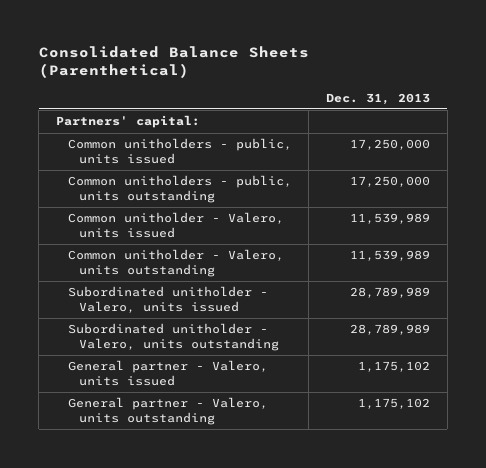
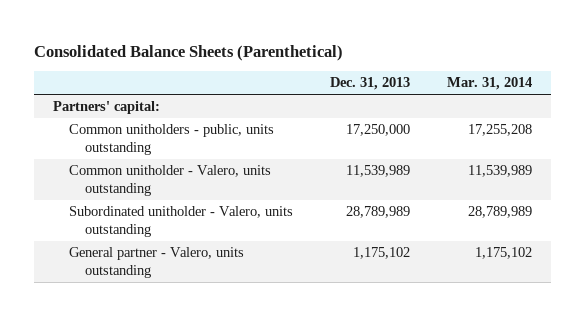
none -> [447,77,533,91] Mar. 31, 2014
[67,138,292,165] Common unitholders - public, units issued -> none
[67,212,284,239] Common unitholder - Valero, units issued -> none
[67,286,268,314] Subordinated unitholder - Valero, units issued -> none
[67,360,268,387] General partner - Valero, units issued -> none

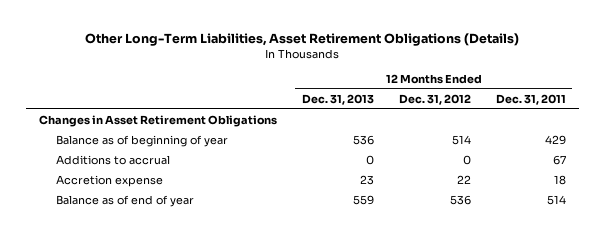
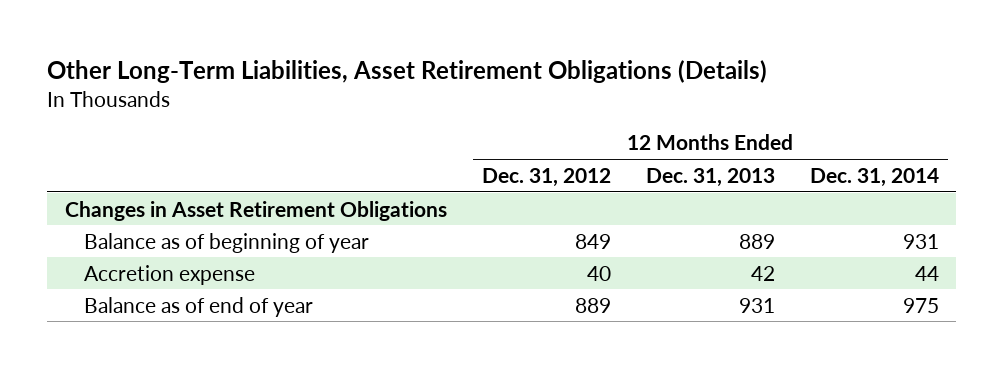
[496,93,567,105] Dec. 31, 2011 -> none
none -> [809,167,939,187] Dec. 31, 2014
[55,154,170,165] Additions to accrual -> none
[352,134,374,145] 536 -> [738,233,775,249] 889
[451,134,471,145] 514 -> [574,233,611,249] 849
[359,174,374,185] 23 -> [750,265,775,281] 42
[456,174,471,184] 22 -> [586,265,611,281] 40
[352,194,374,205] 559 -> [738,297,775,313] 931
[449,194,471,205] 536 -> [574,297,611,313] 889

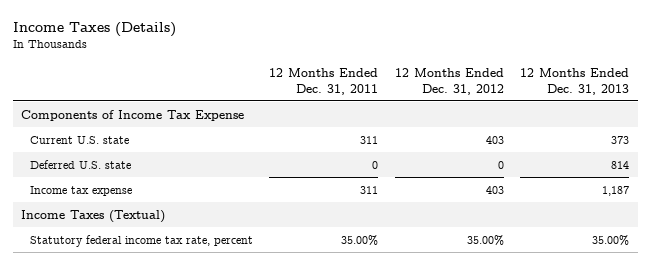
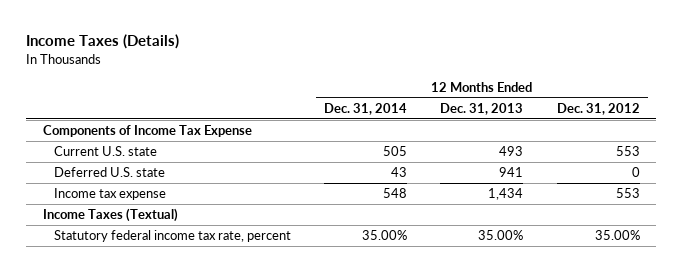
[269,68,379,95] 12 Months Ended Dec. 31, 2011 -> none
none -> [324,102,408,115] Dec. 31, 2014
[485,135,504,144] 403 -> [615,146,640,157] 553
[611,135,630,144] 373 -> [499,146,524,157] 493
[611,160,630,169] 814 -> [499,167,524,178] 941
[485,185,504,194] 403 -> [615,188,640,199] 553
[602,185,630,196] 1,187 -> [488,188,524,201] 1,434

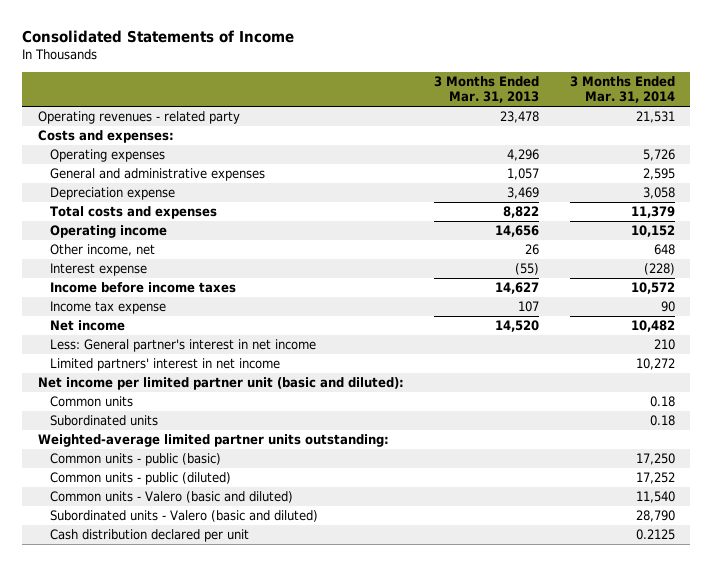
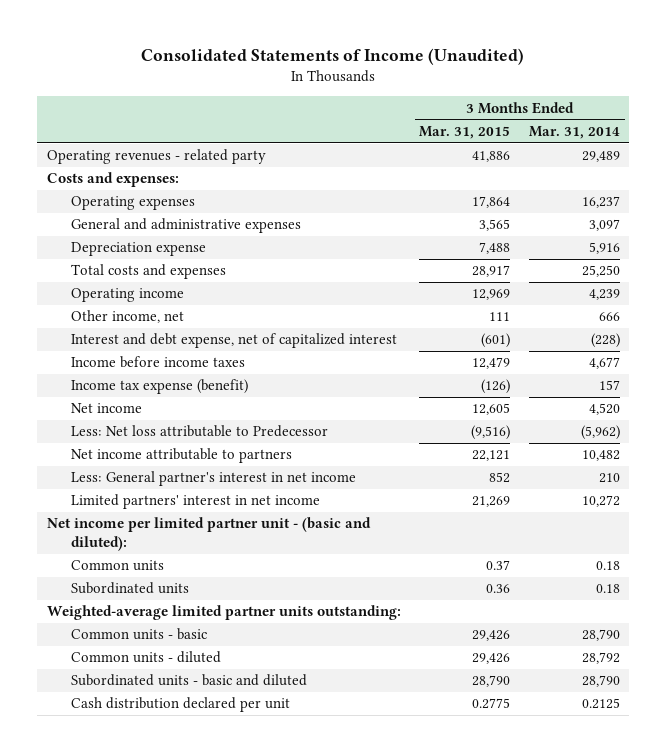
[22,30,295,44] Consolidated Statements of Income -> [141,47,525,65] Consolidated Statements of Income (Unaudited)
[434,75,540,104] 3 Months Ended Mar. 31, 2013 -> none
none -> [419,125,511,139] Mar. 31, 2015
[635,111,675,124] 21,531 -> [582,151,621,163] 29,489
[642,149,675,162] 5,726 -> [582,196,621,209] 16,237
[642,168,675,181] 2,595 -> [589,219,621,232] 3,097
[642,187,675,200] 3,058 -> [589,242,621,255] 5,916
[630,206,675,219] 11,379 -> [582,265,621,278] 25,250
[630,225,675,238] 10,152 -> [589,289,621,301] 4,239
[653,244,675,256] 648 -> [599,312,621,322] 666
[49,263,147,277] Interest expense -> [70,333,397,349] Interest and debt expense, net of capitalized interest
[630,282,675,295] 10,572 -> [589,357,621,370] 4,677
[49,301,166,315] Income tax expense -> [70,379,248,395] Income tax expense (benefit)
[660,301,675,313] 90 -> [599,380,621,391] 157
[630,320,675,333] 10,482 -> [589,403,621,416] 4,520
none -> [70,425,328,438] Less: Net loss attributable to Predecessor
none -> [70,448,292,464] Net income attributable to partners
[37,377,404,391] Net income per limited partner unit (basic and diluted): -> [46,517,371,552] Net income per limited partner unit - (basic and diluted):
[49,491,293,504] Common units - Valero (basic and diluted) -> none
[49,453,221,467] Common units - public (basic) -> [70,628,207,641] Common units - basic
[635,453,675,466] 17,250 -> [582,629,621,642] 28,790
[49,472,231,486] Common units - public (diluted) -> [70,651,221,664] Common units - diluted
[635,472,675,485] 17,252 -> [582,652,621,665] 28,792
[49,510,318,523] Subordinated units - Valero (basic and diluted) -> [70,674,307,687] Subordinated units - basic and diluted

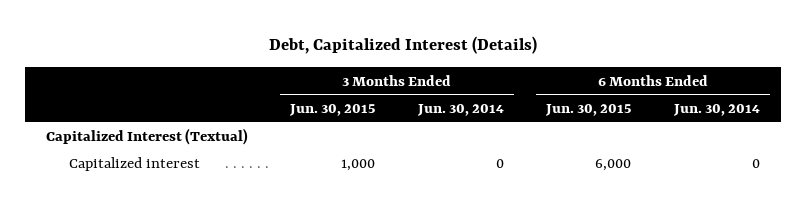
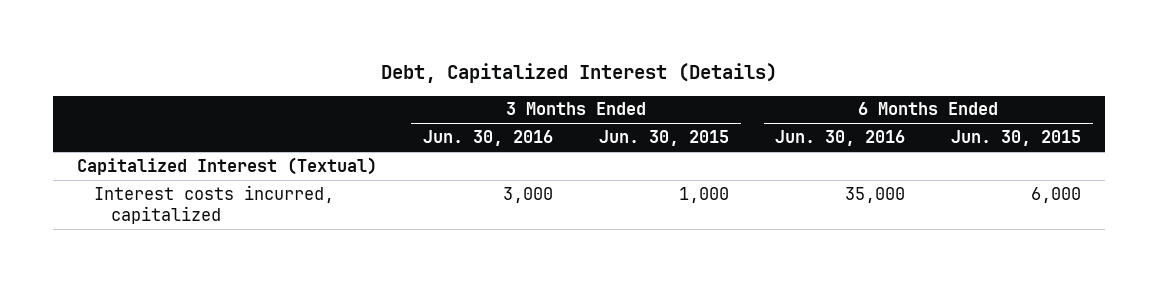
[416,103,504,116] Jun. 30, 2014 -> none
[672,103,760,116] Jun. 30, 2014 -> none
none -> [422,130,553,147] Jun. 30, 2016
none -> [775,130,906,147] Jun. 30, 2016
[68,157,200,172] Capitalized interest -> [93,184,334,224] Interest costs incurred, capitalized

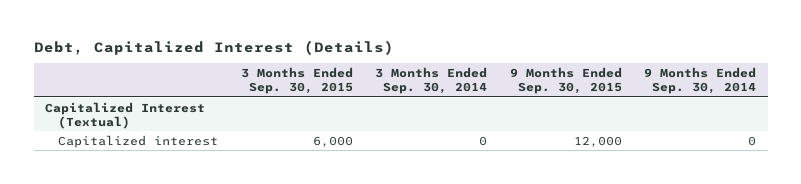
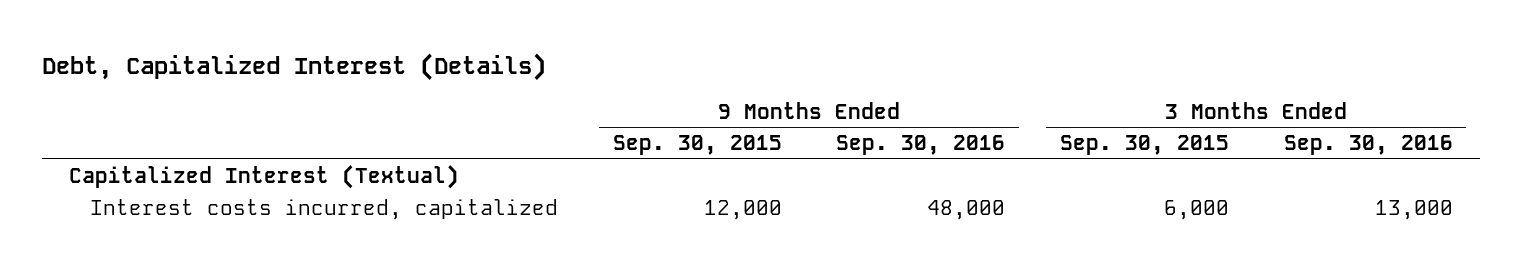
[375,67,488,95] 3 Months Ended Sep. 30, 2014 -> none
[644,67,757,95] 9 Months Ended Sep. 30, 2014 -> none
none -> [836,135,1006,156] Sep. 30, 2016
none -> [1283,135,1453,156] Sep. 30, 2016
[57,134,218,148] Capitalized interest -> [89,199,558,221] Interest costs incurred, capitalized

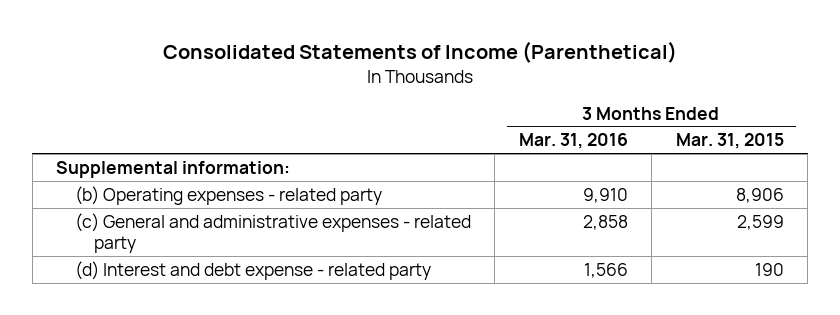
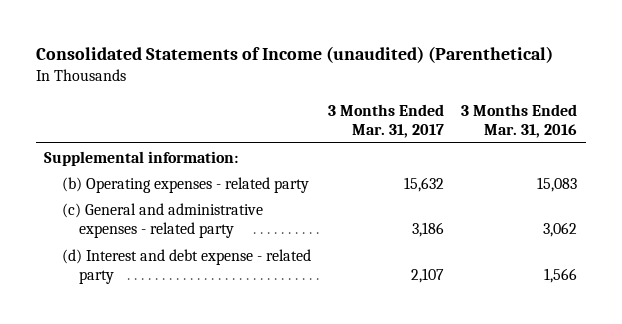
[162,41,677,64] Consolidated Statements of Income (Parenthetical) -> [35,46,553,64] Consolidated Statements of Income (unaudited) (Parenthetical)
[675,133,784,150] Mar. 31, 2015 -> none
none -> [328,103,445,139] 3 Months Ended Mar. 31, 2017
[582,187,628,203] 9,910 -> [537,176,578,192] 15,083
[582,214,628,230] 2,858 -> [543,221,578,237] 3,062

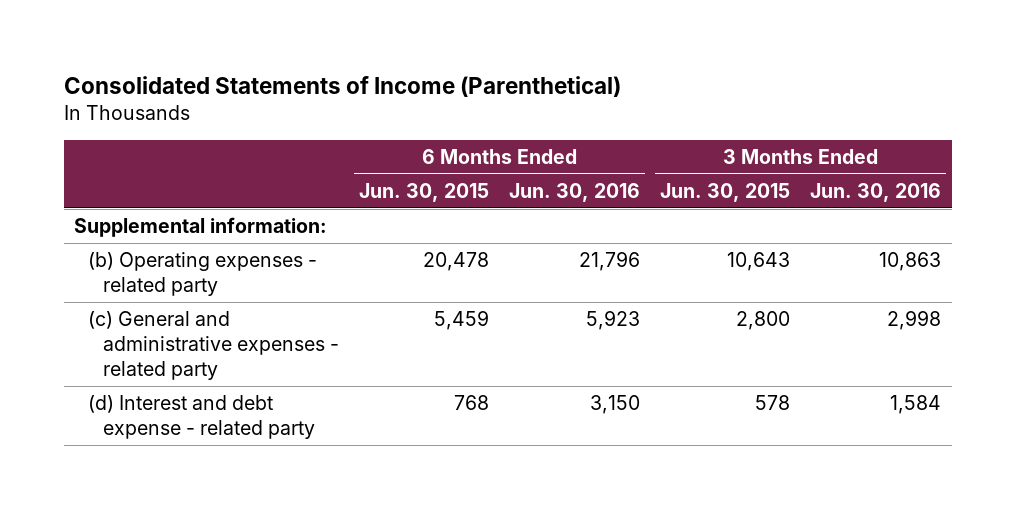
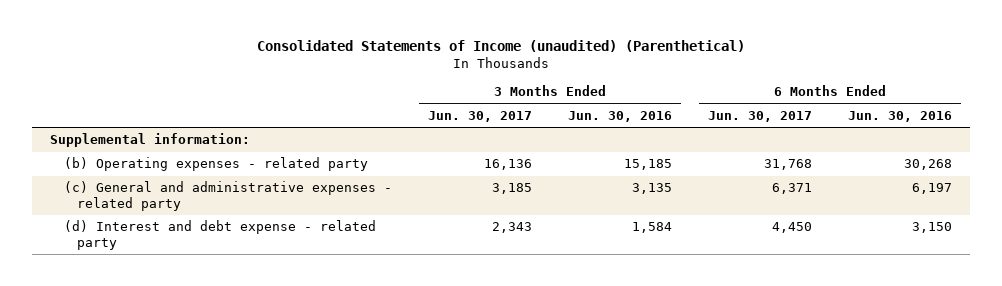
[63,75,621,97] Consolidated Statements of Income (Parenthetical) -> [257,40,746,53] Consolidated Statements of Income (unaudited) (Parenthetical)
[359,182,490,202] Jun. 30, 2015 -> none
[660,182,791,202] Jun. 30, 2015 -> none
none -> [427,111,532,123] Jun. 30, 2017
none -> [708,111,813,123] Jun. 30, 2017
[579,251,641,272] 21,796 -> [904,159,953,171] 30,268
[879,252,942,272] 10,863 -> [623,159,672,171] 15,185
[586,310,641,331] 5,923 -> [912,183,953,195] 6,197
[887,310,942,331] 2,998 -> [631,183,672,195] 3,135

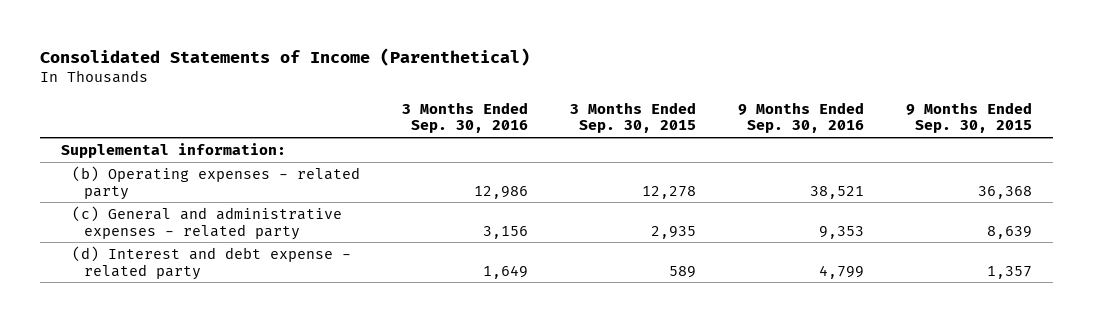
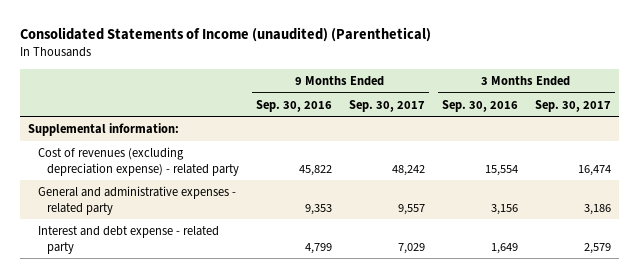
[40,47,531,66] Consolidated Statements of Income (Parenthetical) -> [19,27,431,43] Consolidated Statements of Income (unaudited) (Parenthetical)
[570,101,697,134] 3 Months Ended Sep. 30, 2015 -> none
[905,101,1032,134] 9 Months Ended Sep. 30, 2015 -> none
none -> [348,99,425,112] Sep. 30, 2017
none -> [534,99,611,112] Sep. 30, 2017
[72,165,361,200] (b) Operating expenses - related party -> none
none -> [37,147,239,176] Cost of revenues (excluding depreciation expense) - related party
[72,205,343,240] (c) General and administrative expenses - related party -> [37,186,236,215] General and administrative expenses - related party
[72,245,352,280] (d) Interest and debt expense - related party -> [37,226,219,254] Interest and debt expense - related party

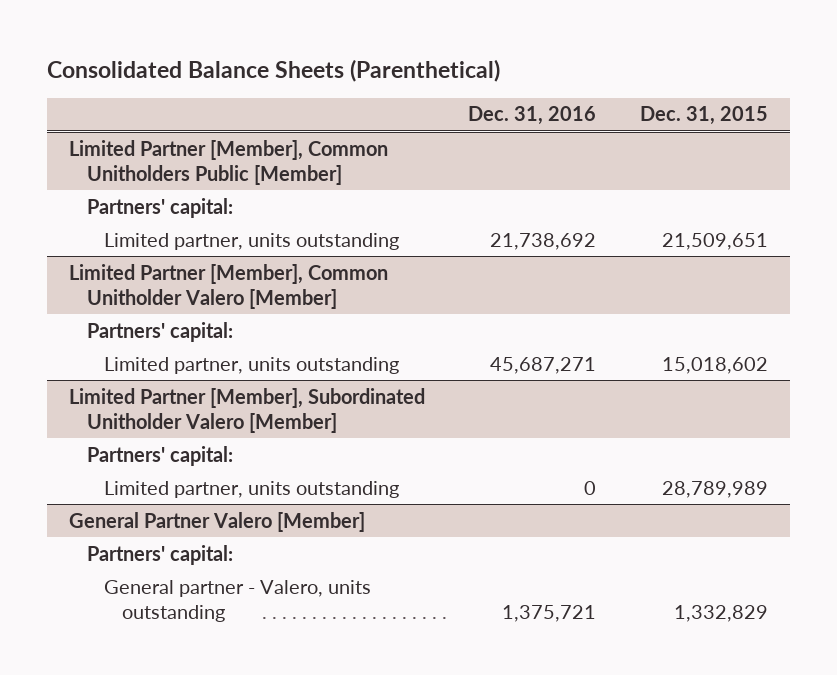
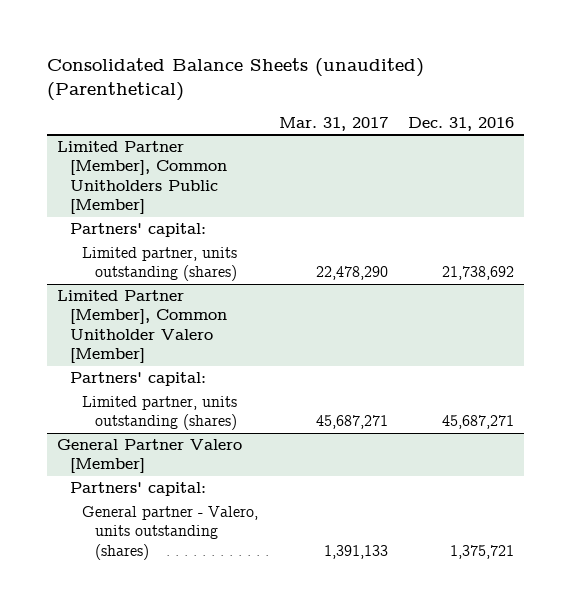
[47,59,501,83] Consolidated Balance Sheets (Parenthetical) -> [46,58,424,102] Consolidated Balance Sheets (unaudited) (Parenthetical)
[639,106,768,126] Dec. 31, 2015 -> none
none -> [278,116,388,131] Mar. 31, 2017
[104,232,400,250] Limited partner, units outstanding -> [82,247,238,282] Limited partner, units outstanding (shares)
[69,387,426,433] Limited Partner [Member], Subordinated Unitholder Valero [Member] -> none
[86,445,233,466] Partners' capital: -> none
[104,480,400,498] Limited partner, units outstanding -> none
[104,356,400,374] Limited partner, units outstanding -> [82,396,238,431] Limited partner, units outstanding (shares)
[104,579,372,622] General partner - Valero, units outstanding -> [82,506,259,560] General partner - Valero, units outstanding (shares)

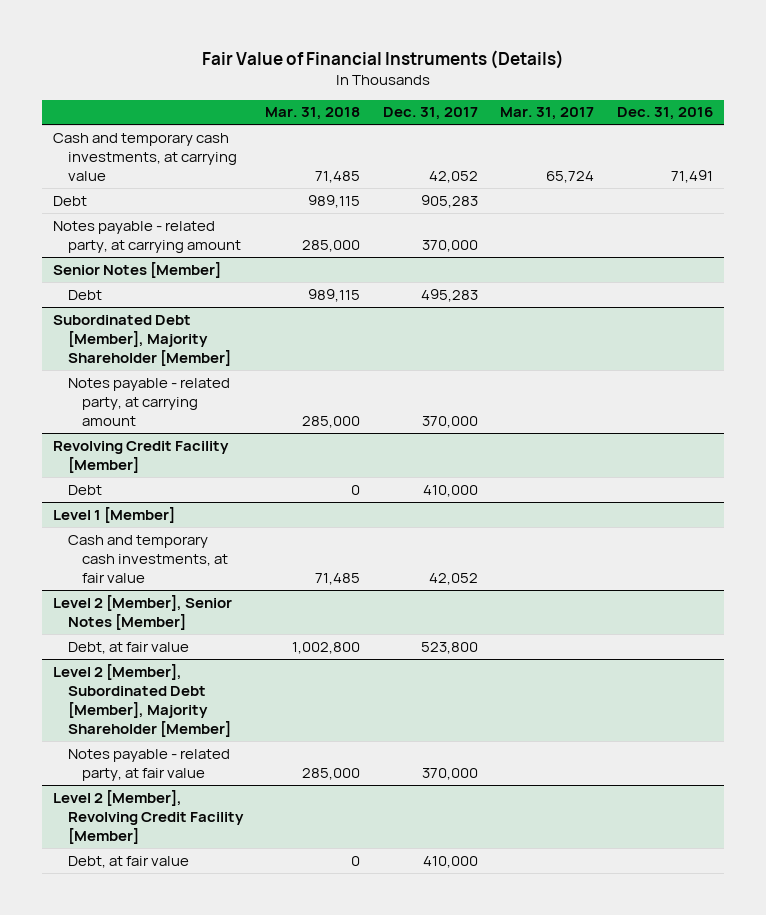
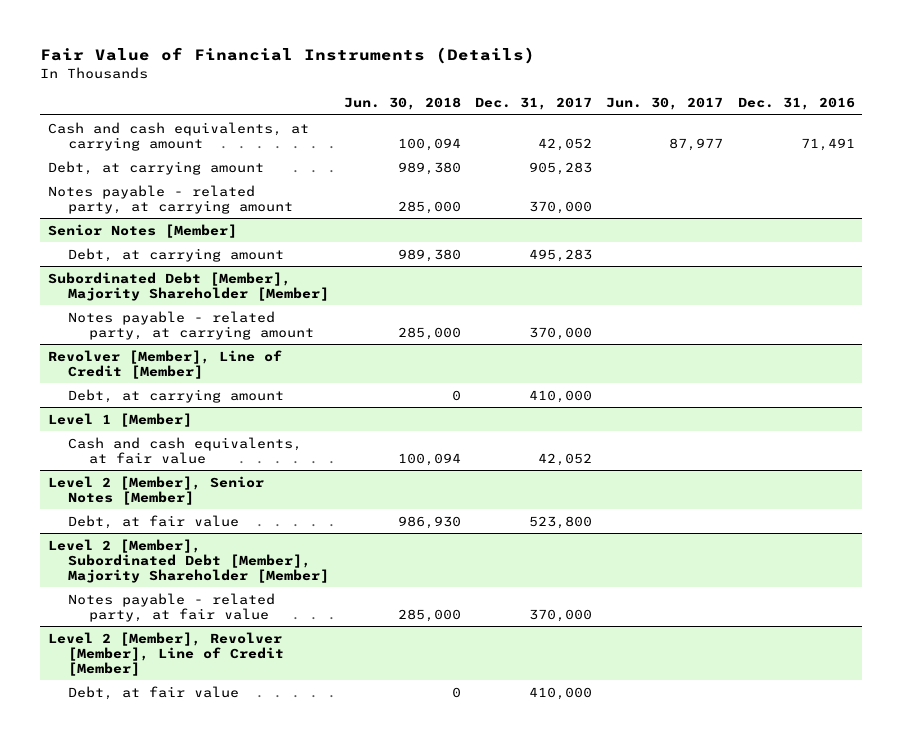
[265,107,361,121] Mar. 31, 2018 -> none
[500,107,595,121] Mar. 31, 2017 -> none
none -> [343,97,461,111] Jun. 30, 2018
none -> [606,97,724,111] Jun. 30, 2017
[53,132,237,181] Cash and temporary cash investments, at carrying value -> [47,121,309,151] Cash and cash equivalents, at carrying amount
[53,195,88,206] Debt -> [47,160,264,175] Debt, at carrying amount
[67,289,102,300] Debt -> [68,247,285,262] Debt, at carrying amount
[53,440,230,473] Revolving Credit Facility [Member] -> none
none -> [47,349,282,379] Revolver [Member], Line of Credit [Member]
[67,484,102,495] Debt -> [68,388,285,403] Debt, at carrying amount
[67,534,229,583] Cash and temporary cash investments, at fair value -> [68,436,303,464] Cash and cash equivalents, at fair value
[53,789,244,844] Level 2 [Member], Revolving Credit Facility [Member] -> none
none -> [47,631,285,676] Level 2 [Member], Revolver [Member], Line of Credit [Member]

